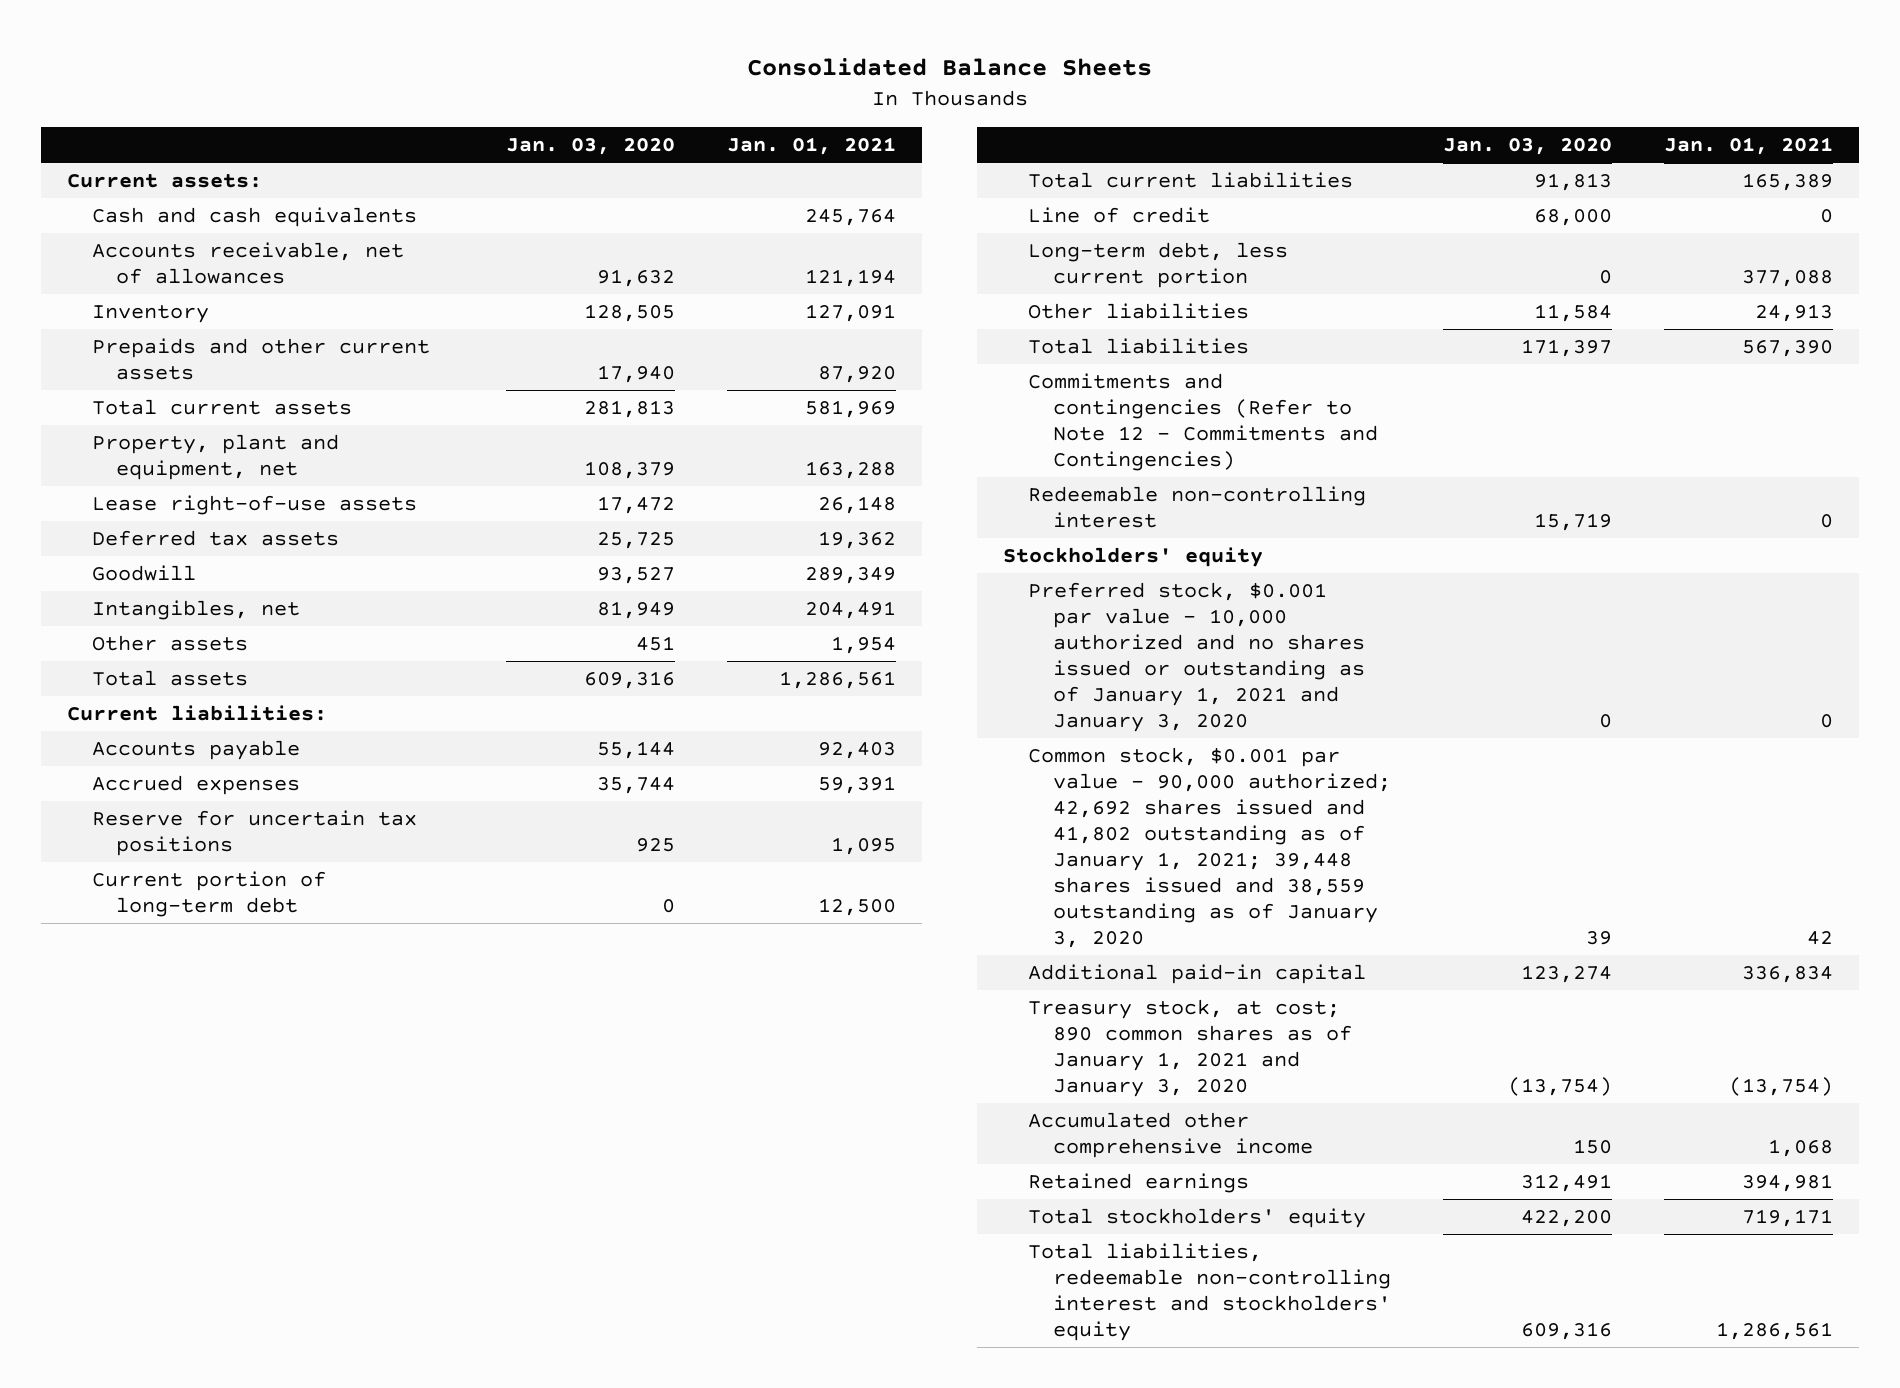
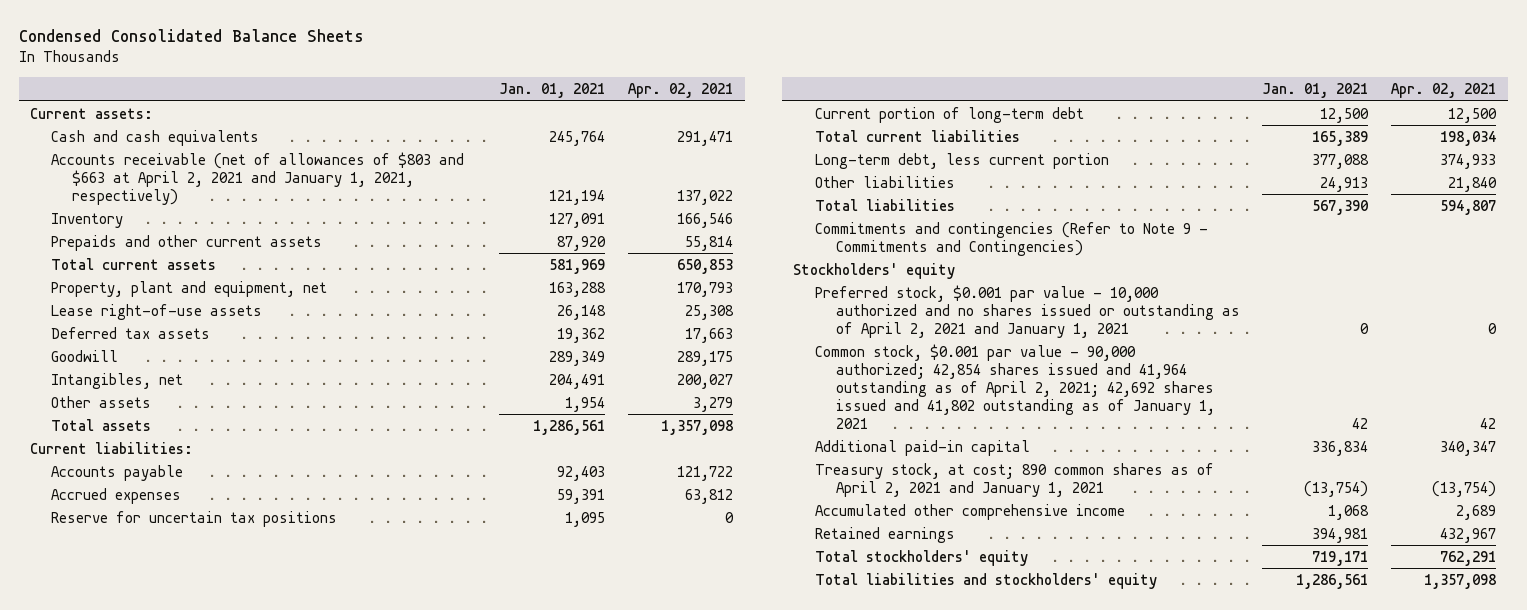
[746,58,1152,77] Consolidated Balance Sheets -> [18,29,364,43] Condensed Consolidated Balance Sheets
[506,138,676,156] Jan. 03, 2020 -> none
none -> [628,83,734,99] Apr. 02, 2021
[91,242,404,285] Accounts receivable, net of allowances -> [51,151,465,205] Accounts receivable (net of allowances of $803 and $663 at April 2, 2021 and January 1, 2021, respectively)
[1028,207,1211,224] Line of credit -> none
[1028,486,1367,529] Redeemable non-controlling interest -> none
[1028,373,1378,472] Commitments and contingencies (Refer to Note 12 - Commitments and Contingencies) -> [814,221,1208,256] Commitments and contingencies (Refer to Note 9 - Commitments and Contingencies)
[1028,582,1365,733] Preferred stock, $0.001 par value - 10,000 authorized and no shares issued or outstanding as of January 1, 2021 and January 3, 2020 -> [814,284,1240,338] Preferred stock, $0.001 par value - 10,000 authorized and no shares issued or outstanding as of April 2, 2021 and January 1, 2021
[1028,747,1391,949] Common stock, $0.001 par value - 90,000 authorized; 42,692 shares issued and 41,802 outstanding as of January 1, 2021; 39,448 shares issued and 38,559 outstanding as of January 3, 2020 -> [814,343,1215,429] Common stock, $0.001 par value - 90,000 authorized; 42,854 shares issued and 41,964 outstanding as of April 2, 2021; 42,692 shares issued and 41,802 outstanding as of January 1, 2021
[1028,999,1352,1098] Treasury stock, at cost; 890 common shares as of January 1, 2021 and January 3, 2020 -> [814,462,1214,497] Treasury stock, at cost; 890 common shares as of April 2, 2021 and January 1, 2021
[1028,1243,1391,1342] Total liabilities, redeemable non-controlling interest and stockholders' equity -> [814,572,1157,589] Total liabilities and stockholders' equity

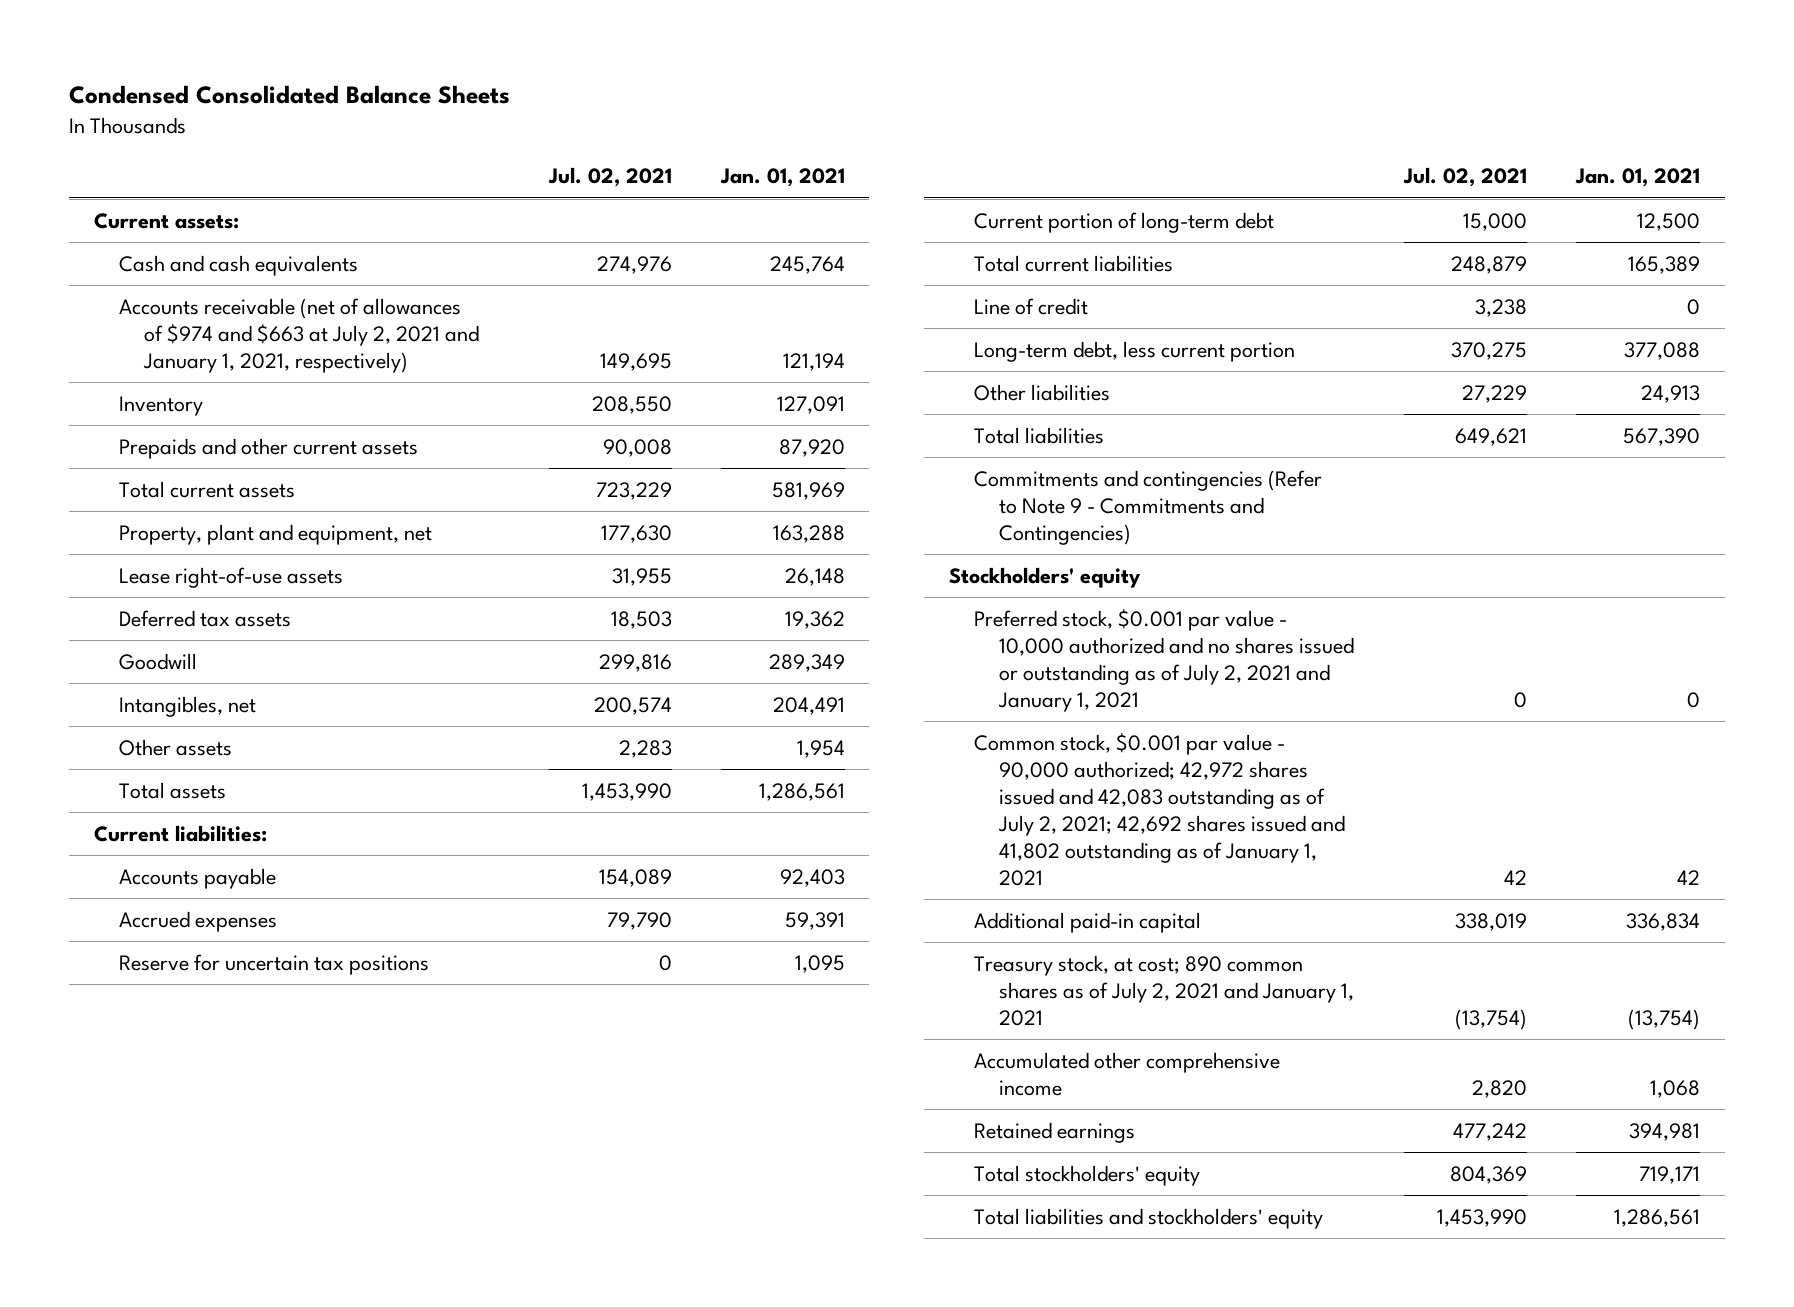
[628,83,734,99] Apr. 02, 2021 -> none
none -> [547,167,672,188] Jul. 02, 2021
[51,151,465,205] Accounts receivable (net of allowances of $803 and $663 at April 2, 2021 and January 1, 2021, respectively) -> [118,297,480,373] Accounts receivable (net of allowances of $974 and $663 at July 2, 2021 and January 1, 2021, respectively)
none -> [974,297,1089,315] Line of credit
[814,284,1240,338] Preferred stock, $0.001 par value - 10,000 authorized and no shares issued or outstanding as of April 2, 2021 and January 1, 2021 -> [974,608,1355,713] Preferred stock, $0.001 par value - 10,000 authorized and no shares issued or outstanding as of July 2, 2021 and January 1, 2021
[814,343,1215,429] Common stock, $0.001 par value - 90,000 authorized; 42,854 shares issued and 41,964 outstanding as of April 2, 2021; 42,692 shares issued and 41,802 outstanding as of January 1, 2021 -> [974,732,1346,887] Common stock, $0.001 par value - 90,000 authorized; 42,972 shares issued and 42,083 outstanding as of July 2, 2021; 42,692 shares issued and 41,802 outstanding as of January 1, 2021
[814,462,1214,497] Treasury stock, at cost; 890 common shares as of April 2, 2021 and January 1, 2021 -> [974,954,1355,1026] Treasury stock, at cost; 890 common shares as of July 2, 2021 and January 1, 2021

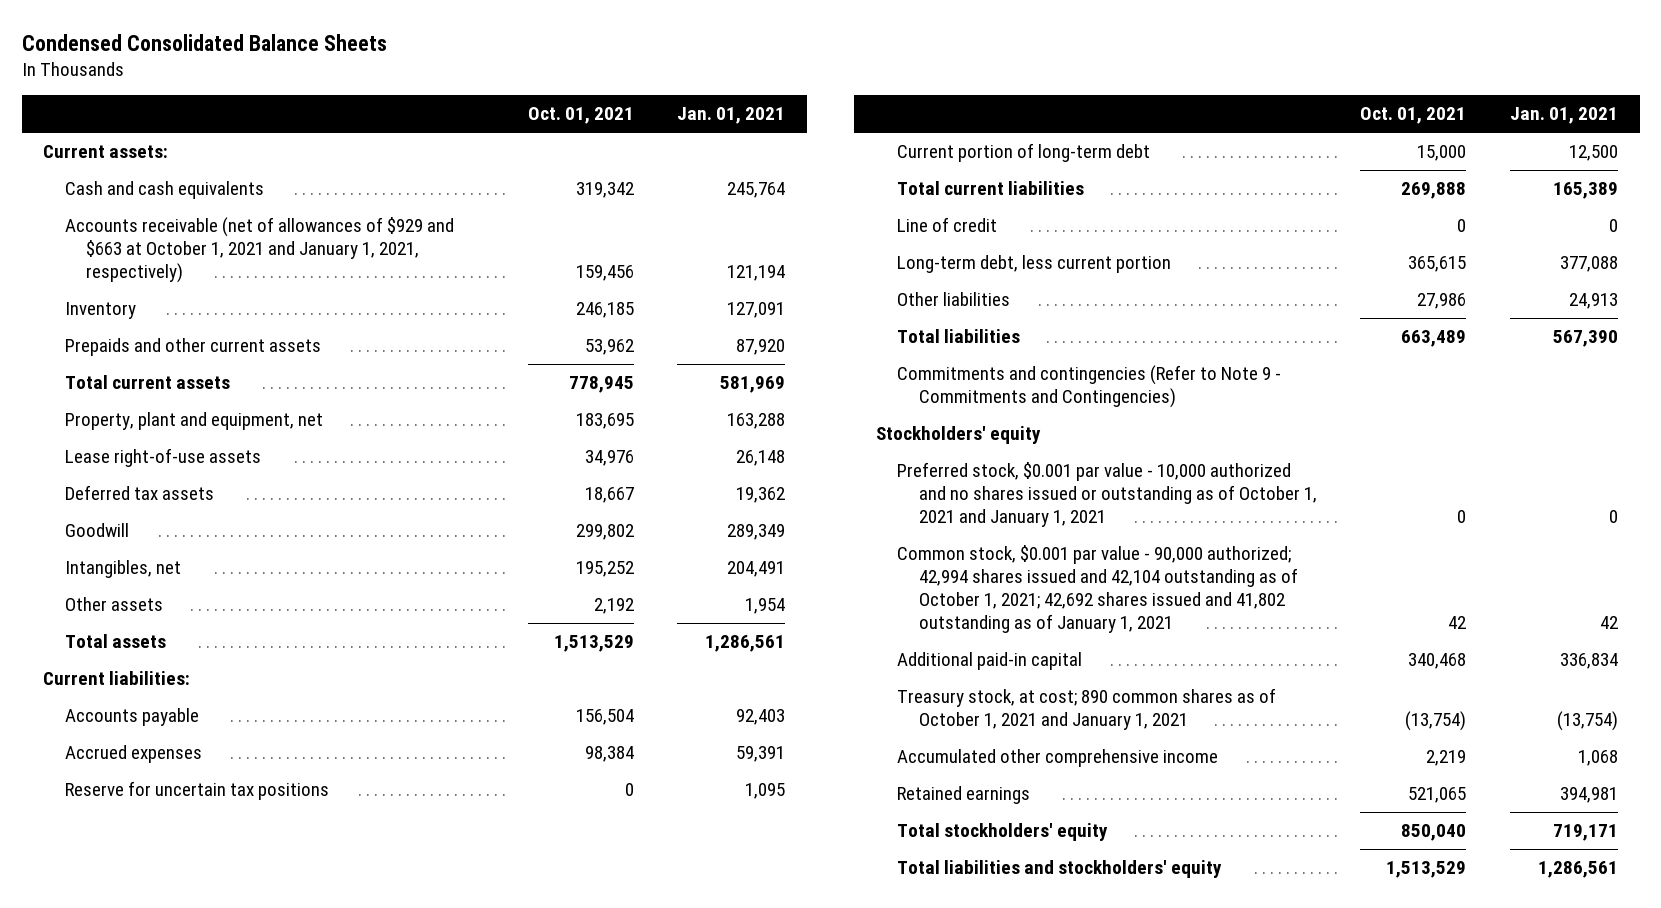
[547,167,672,188] Jul. 02, 2021 -> none
none -> [527,107,634,125] Oct. 01, 2021
[118,297,480,373] Accounts receivable (net of allowances of $974 and $663 at July 2, 2021 and January 1, 2021, respectively) -> [64,217,454,284] Accounts receivable (net of allowances of $929 and $663 at October 1, 2021 and January 1, 2021, respectively)
[974,608,1355,713] Preferred stock, $0.001 par value - 10,000 authorized and no shares issued or outstanding as of July 2, 2021 and January 1, 2021 -> [897,462,1317,528] Preferred stock, $0.001 par value - 10,000 authorized and no shares issued or outstanding as of October 1, 2021 and January 1, 2021
[974,732,1346,887] Common stock, $0.001 par value - 90,000 authorized; 42,972 shares issued and 42,083 outstanding as of July 2, 2021; 42,692 shares issued and 41,802 outstanding as of January 1, 2021 -> [897,545,1298,634] Common stock, $0.001 par value - 90,000 authorized; 42,994 shares issued and 42,104 outstanding as of October 1, 2021; 42,692 shares issued and 41,802 outstanding as of January 1, 2021
[974,954,1355,1026] Treasury stock, at cost; 890 common shares as of July 2, 2021 and January 1, 2021 -> [897,688,1277,731] Treasury stock, at cost; 890 common shares as of October 1, 2021 and January 1, 2021

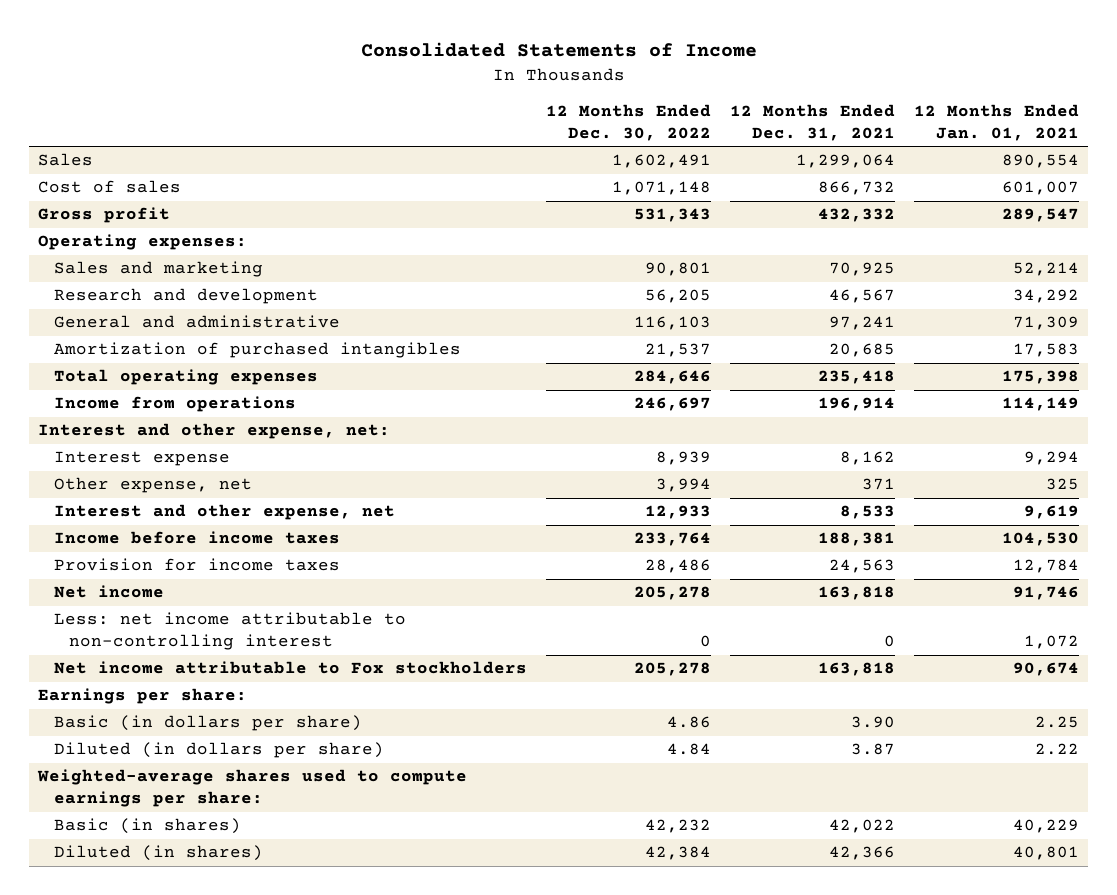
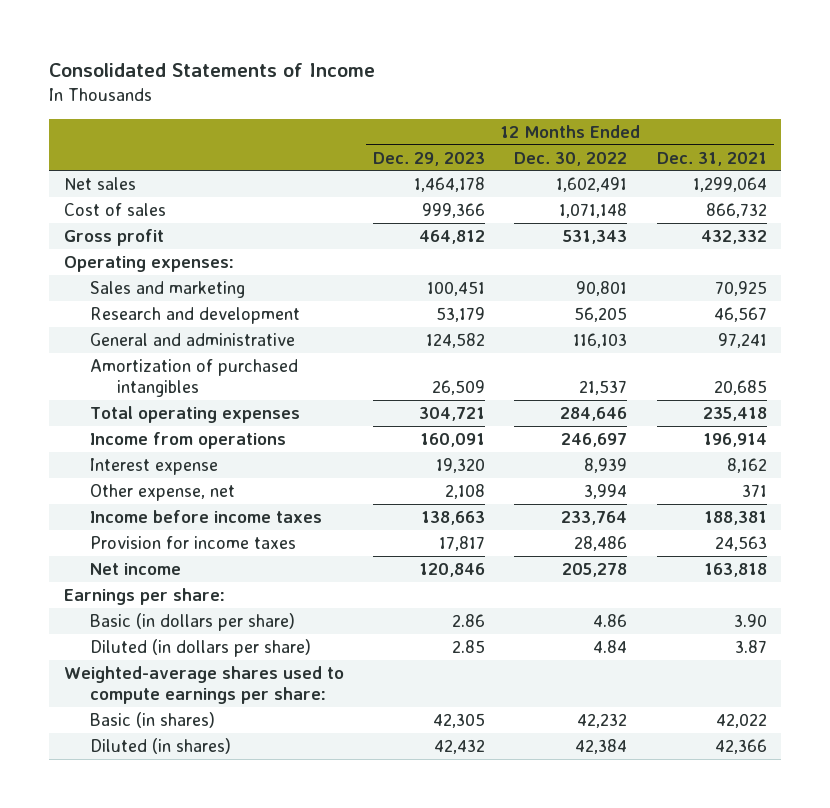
[913,103,1079,141] 12 Months Ended Jan. 01, 2021 -> none
none -> [373,151,486,166] Dec. 29, 2023
[38,153,94,167] Sales -> [63,177,136,191] Net sales
[38,423,391,440] Interest and other expense, net: -> none
[53,504,395,521] Interest and other expense, net -> none
[53,612,406,651] Less: net income attributable to non-controlling interest -> none
[53,661,527,675] Net income attributable to Fox stockholders -> none

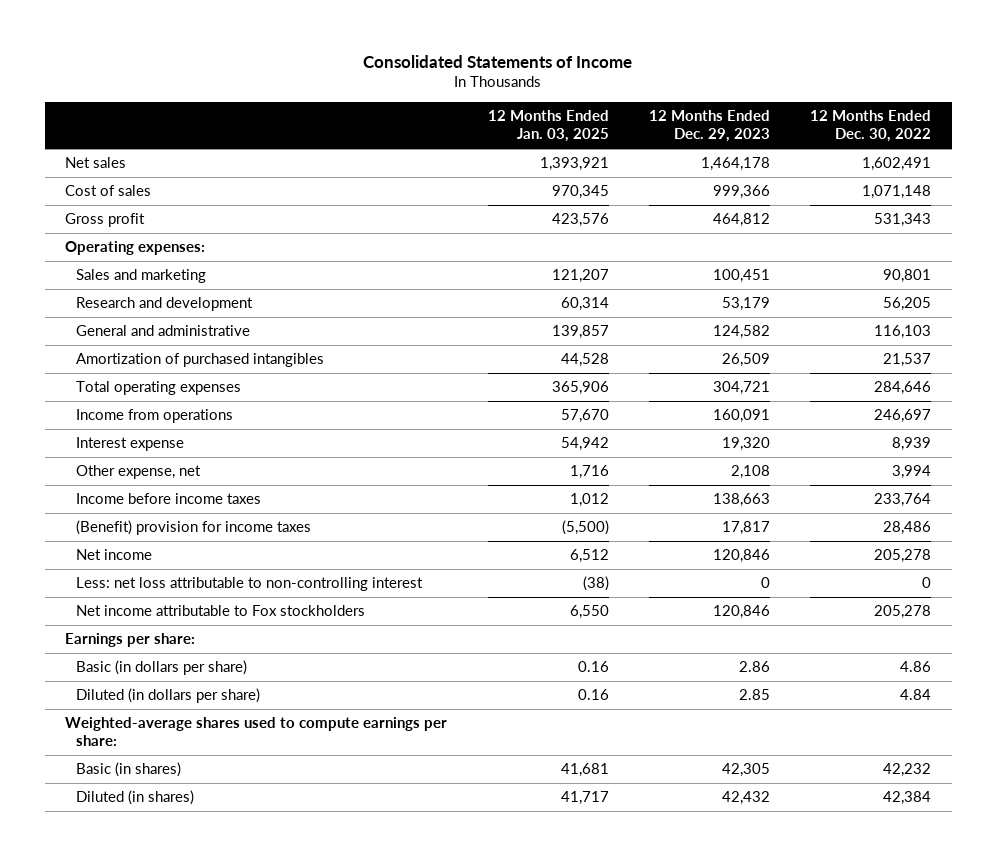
[656,151,767,166] Dec. 31, 2021 -> none
none -> [487,110,609,143] 12 Months Ended Jan. 03, 2025
[90,536,297,550] Provision for income taxes -> [76,520,312,536] (Benefit) provision for income taxes
none -> [76,577,424,592] Less: net loss attributable to non-controlling interest
none -> [76,605,366,617] Net income attributable to Fox stockholders

